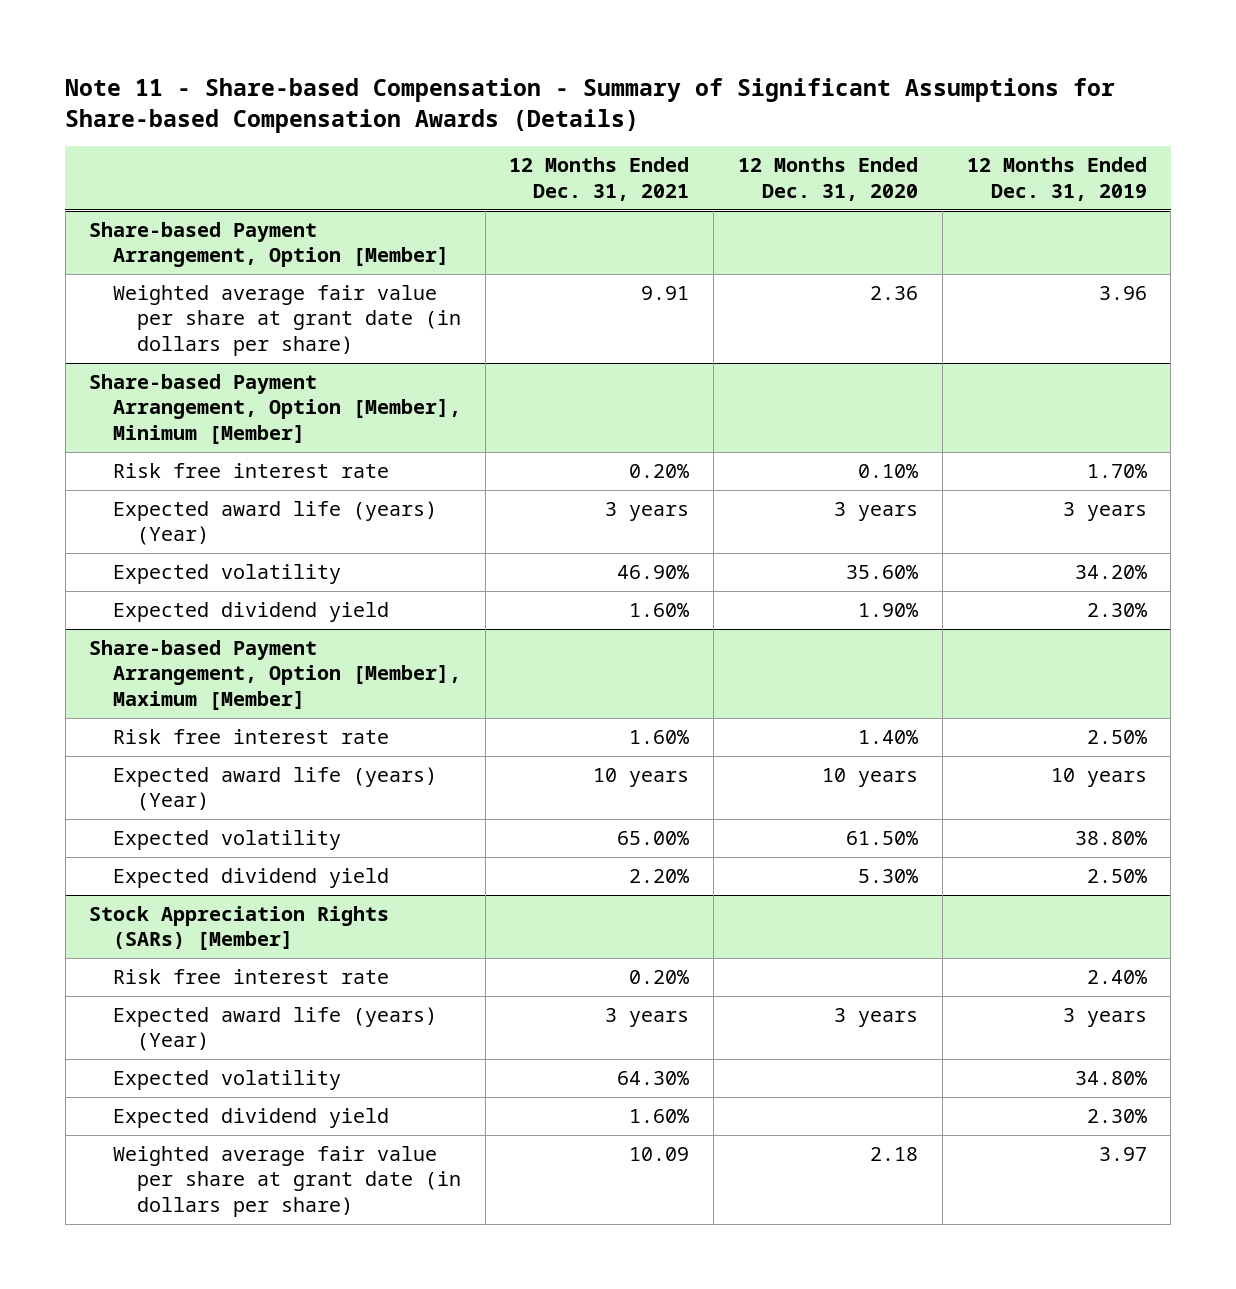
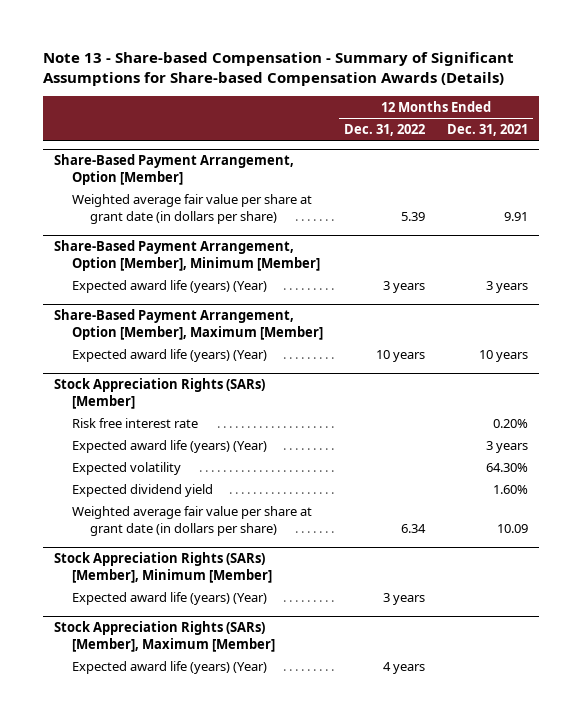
[65,77,1116,133] Note 11 - Share-based Compensation - Summary of Significant Assumptions for Share-based Compensation Awards (Details) -> [42,51,514,87] Note 13 - Share-based Compensation - Summary of Significant Assumptions for Share-based Compensation Awards (Details)
[738,157,919,201] 12 Months Ended Dec. 31, 2020 -> none
[966,157,1147,201] 12 Months Ended Dec. 31, 2019 -> none
none -> [344,123,426,136] Dec. 31, 2022
[89,221,449,268] Share-based Payment Arrangement, Option [Member] -> [53,154,294,186] Share-Based Payment Arrangement, Option [Member]
[112,462,389,478] Risk free interest rate -> none
[89,373,461,444] Share-based Payment Arrangement, Option [Member], Minimum [Member] -> [53,240,320,272] Share-Based Payment Arrangement, Option [Member], Minimum [Member]
[112,563,341,584] Expected volatility -> none
[112,601,389,622] Expected dividend yield -> none
[112,728,389,744] Risk free interest rate -> none
[89,639,461,710] Share-based Payment Arrangement, Option [Member], Maximum [Member] -> [53,309,323,341] Share-Based Payment Arrangement, Option [Member], Maximum [Member]
[112,829,341,850] Expected volatility -> none
[112,867,389,888] Expected dividend yield -> none
none -> [53,552,272,584] Stock Appreciation Rights (SARs) [Member], Minimum [Member]
none -> [71,591,267,605] Expected award life (years) (Year)
none -> [53,621,275,653] Stock Appreciation Rights (SARs) [Member], Maximum [Member]
none -> [71,660,267,674] Expected award life (years) (Year)

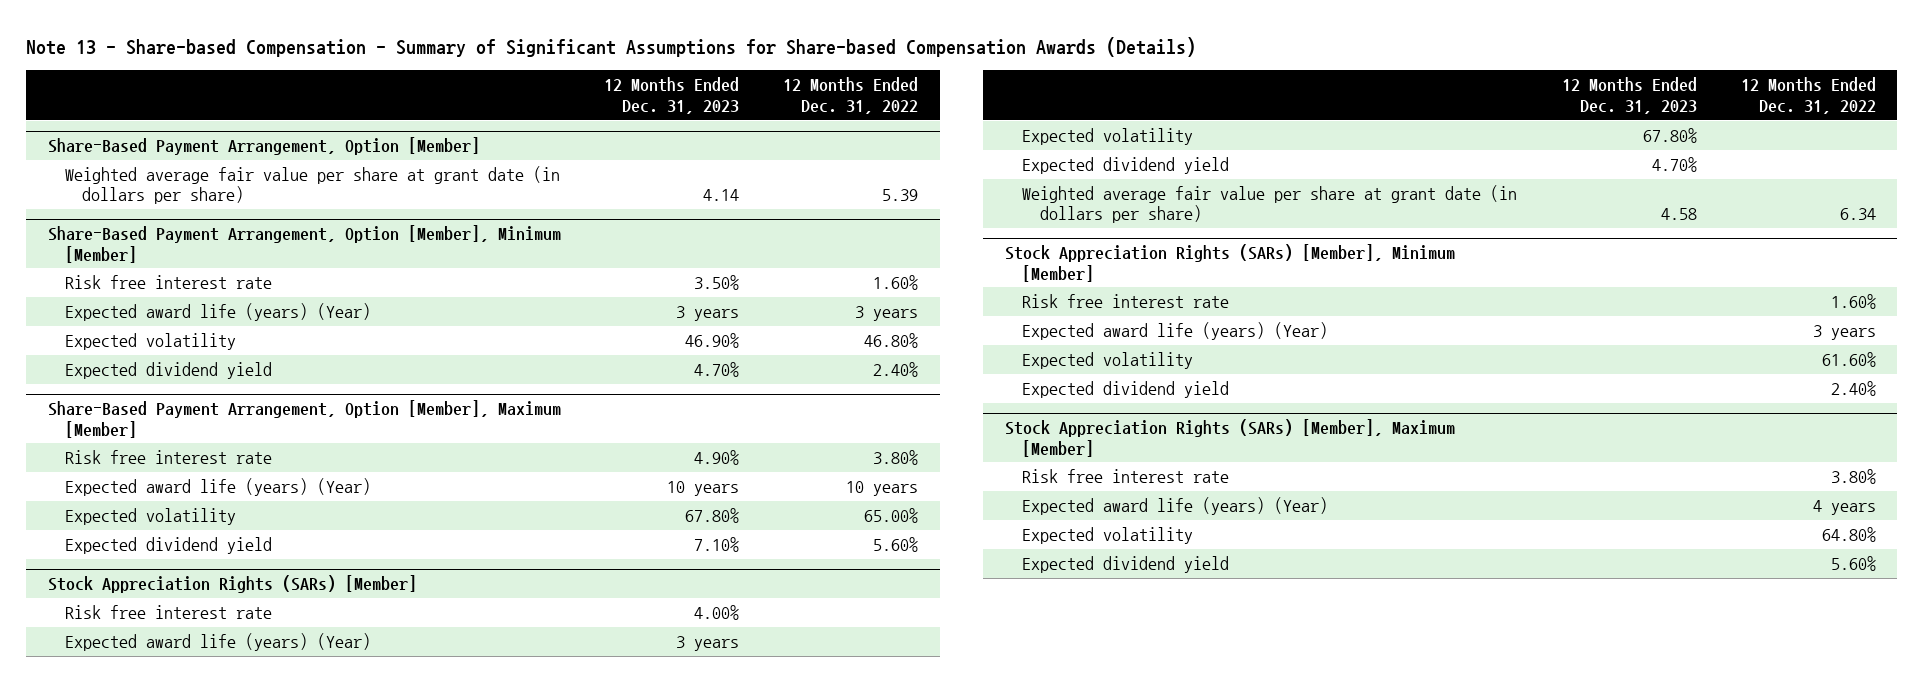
[446,123,528,136] Dec. 31, 2021 -> none
none -> [604,77,740,114] 12 Months Ended Dec. 31, 2023
none -> [64,275,272,290] Risk free interest rate
none -> [64,333,236,351] Expected volatility
none -> [64,362,272,380] Expected dividend yield
none -> [64,450,272,465] Risk free interest rate
none -> [64,508,236,526] Expected volatility
none -> [64,537,272,555] Expected dividend yield
none -> [1022,294,1230,309] Risk free interest rate
none -> [1022,352,1194,370] Expected volatility
none -> [1022,381,1230,399] Expected dividend yield
none -> [1022,469,1230,484] Risk free interest rate
none -> [1022,527,1194,545] Expected volatility
none -> [1022,556,1230,574] Expected dividend yield

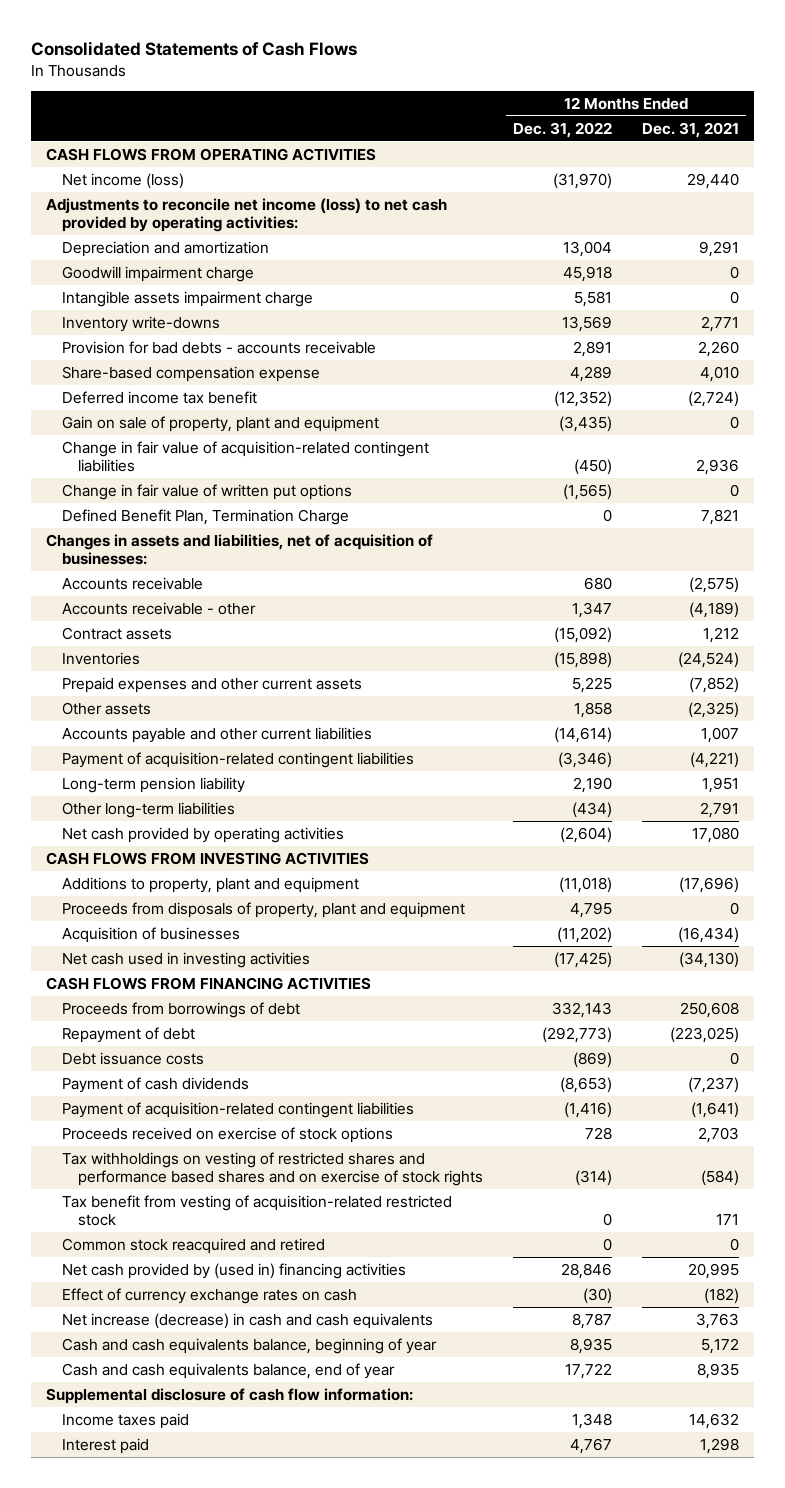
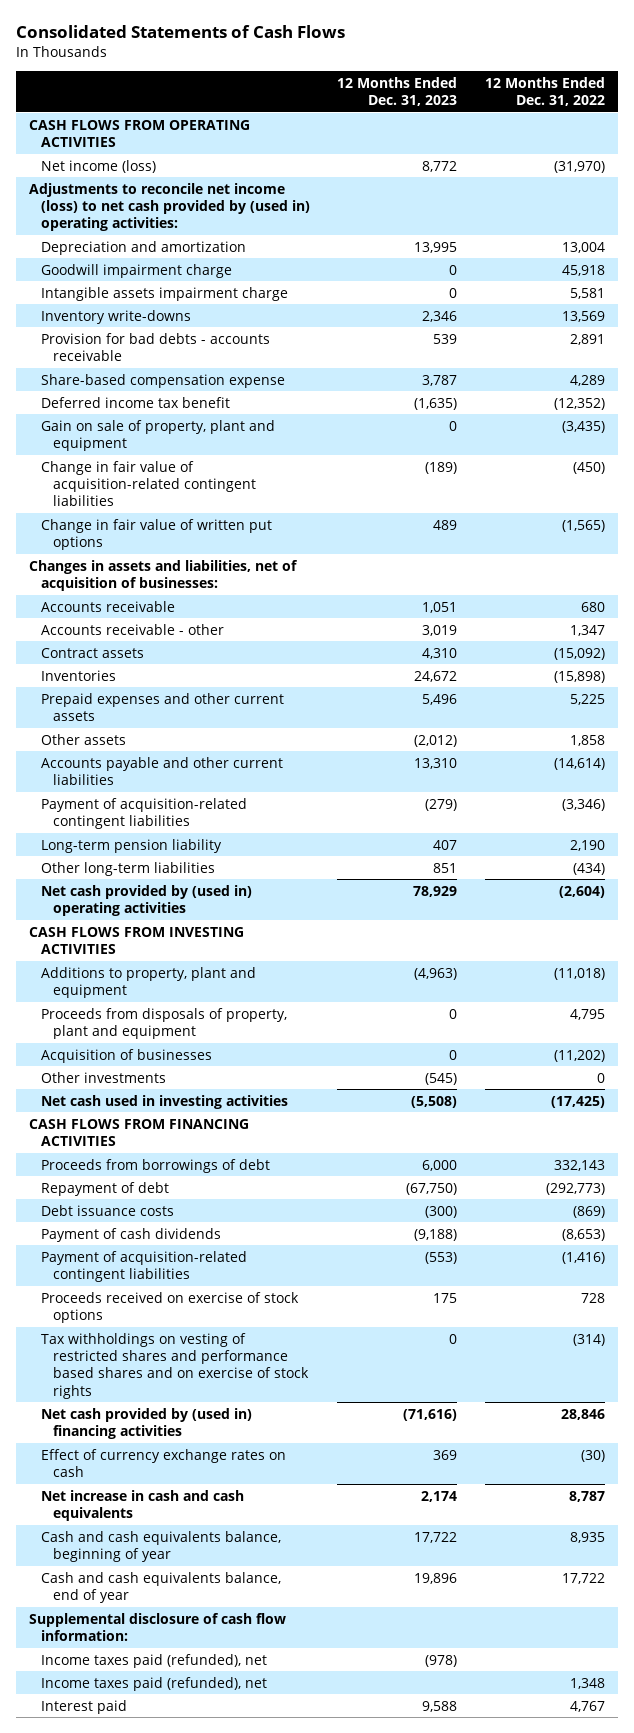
[641,121,739,138] Dec. 31, 2021 -> none
none -> [337,76,458,107] 12 Months Ended Dec. 31, 2023
[45,197,447,232] Adjustments to reconcile net income (loss) to net cash provided by operating activities: -> [29,182,311,232] Adjustments to reconcile net income (loss) to net cash provided by (used in) operating activities:
[62,508,350,525] Defined Benefit Plan, Termination Charge -> none
[62,826,345,843] Net cash provided by operating activities -> [41,884,253,917] Net cash provided by (used in) operating activities
none -> [41,1071,167,1083] Other investments
[62,1194,453,1226] Tax benefit from vesting of acquisition-related restricted stock -> none
[62,1237,326,1254] Common stock reacquired and retired -> none
[62,1312,434,1329] Net increase (decrease) in cash and cash equivalents -> [41,1489,245,1522] Net increase in cash and cash equivalents
none -> [41,1653,268,1668] Income taxes paid (refunded), net
[62,1412,190,1429] Income taxes paid -> [41,1676,268,1691] Income taxes paid (refunded), net

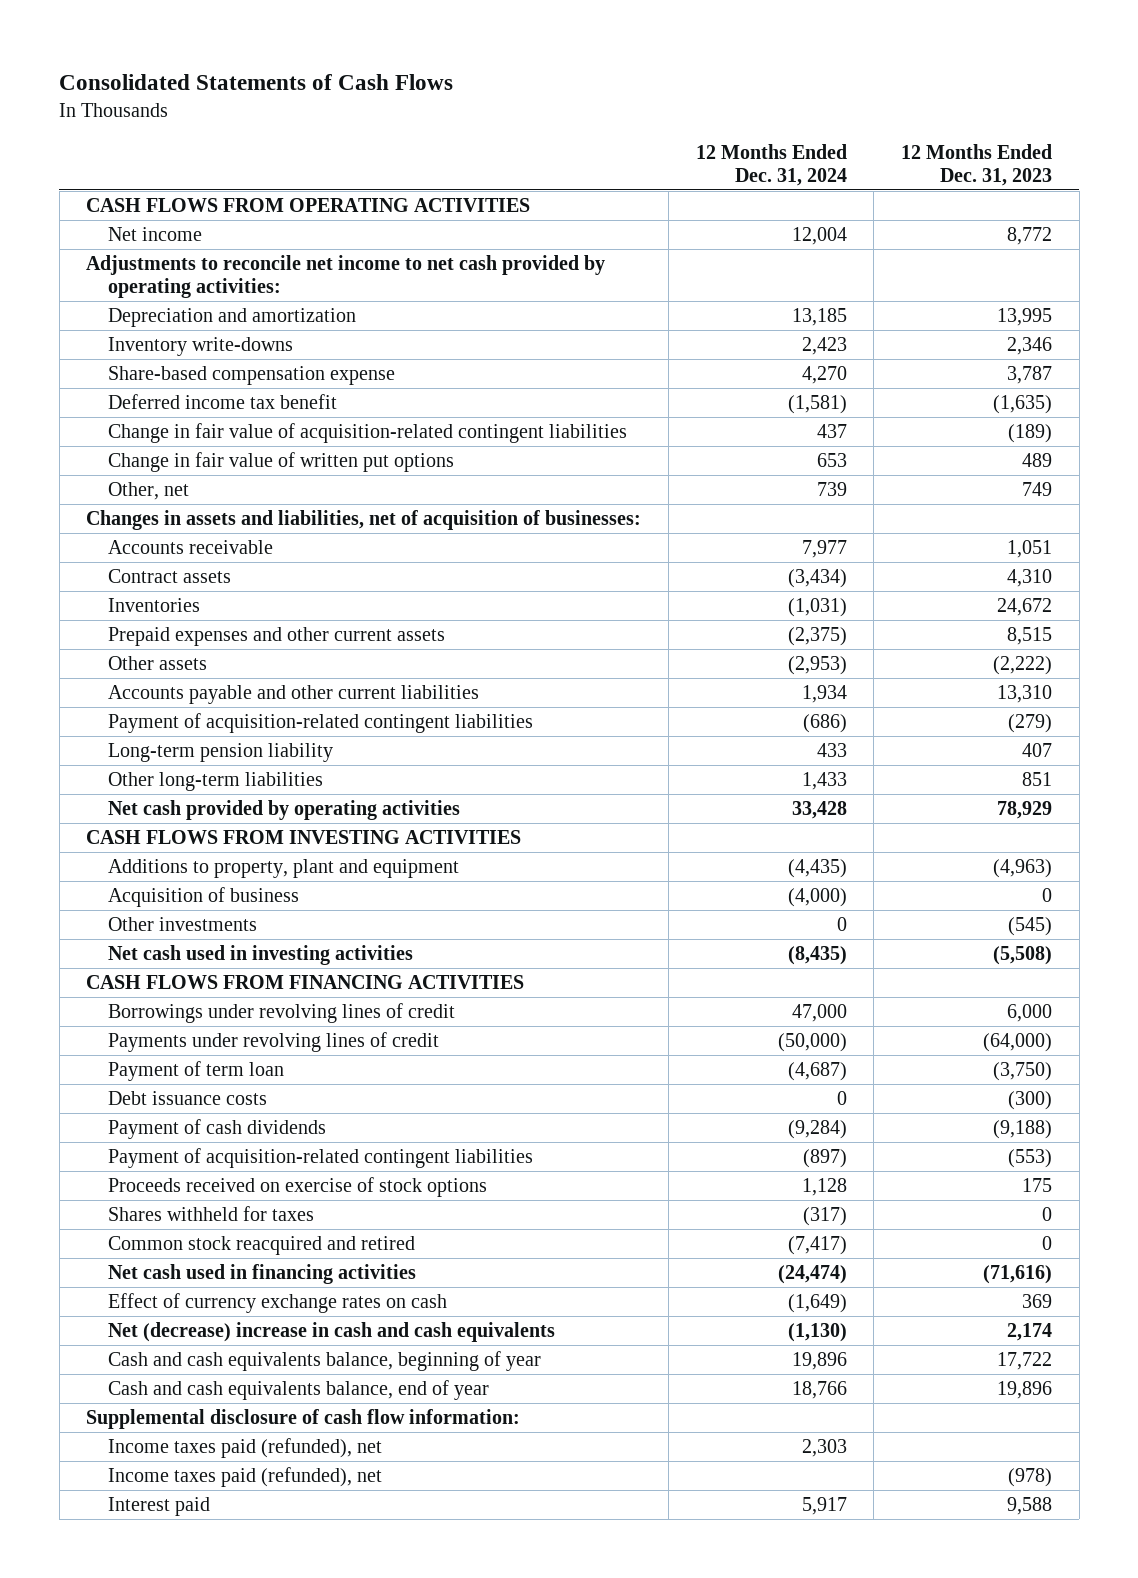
[484,76,605,107] 12 Months Ended Dec. 31, 2022 -> none
none -> [695,143,847,186] 12 Months Ended Dec. 31, 2024
[41,159,157,173] Net income (loss) -> [107,227,202,242] Net income
[29,182,311,232] Adjustments to reconcile net income (loss) to net cash provided by (used in) operating activities: -> [86,255,606,299] Adjustments to reconcile net income to net cash provided by operating activities:
[41,263,233,278] Goodwill impairment charge -> none
[41,286,289,301] Intangible assets impairment charge -> none
[41,332,271,362] Provision for bad debts - accounts receivable -> none
[41,419,276,452] Gain on sale of property, plant and equipment -> none
none -> [107,482,189,501] Other, net
[41,623,225,635] Accounts receivable - other -> none
[422,693,458,705] 5,496 -> [1007,627,1053,646] 8,515
[414,734,458,747] (2,012) -> [993,656,1053,676] (2,222)
[41,884,253,917] Net cash provided by (used in) operating activities -> [107,800,460,821] Net cash provided by operating activities
[41,1007,288,1040] Proceeds from disposals of property, plant and equipment -> none
[41,1048,213,1063] Acquisition of businesses -> [107,887,299,908] Acquisition of business
[41,1158,271,1173] Proceeds from borrowings of debt -> none
[41,1181,170,1196] Repayment of debt -> none
none -> [107,1003,455,1024] Borrowings under revolving lines of credit
none -> [107,1032,439,1053] Payments under revolving lines of credit
none -> [107,1061,284,1082] Payment of term loan
[41,1332,310,1399] Tax withholdings on vesting of restricted shares and performance based shares and on exercise of stock rights -> [107,1206,314,1222] Shares withheld for taxes
none -> [107,1236,415,1256] Common stock reacquired and retired
[41,1407,253,1440] Net cash provided by (used in) financing activities -> [107,1264,416,1285] Net cash used in financing activities
[41,1489,245,1522] Net increase in cash and cash equivalents -> [107,1322,555,1343] Net (decrease) increase in cash and cash equivalents
[41,1653,268,1668] Income taxes paid (refunded), net -> [107,1467,382,1488] Income taxes paid (refunded), net

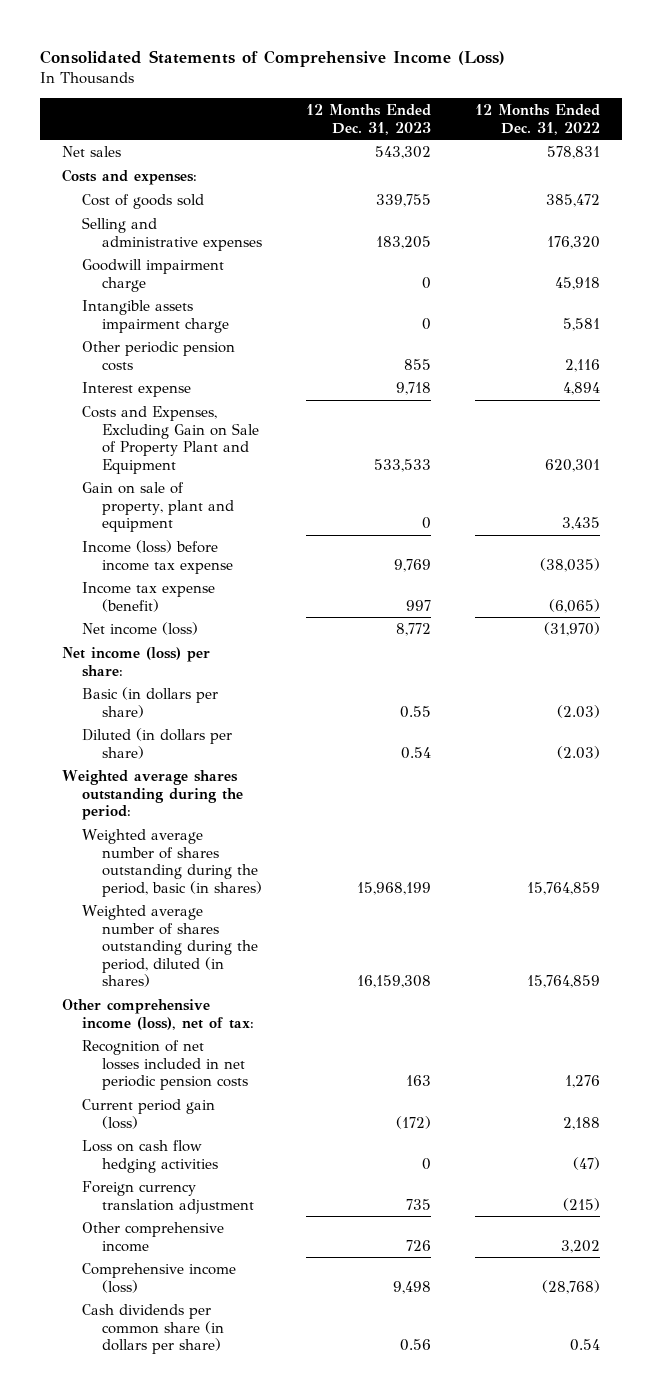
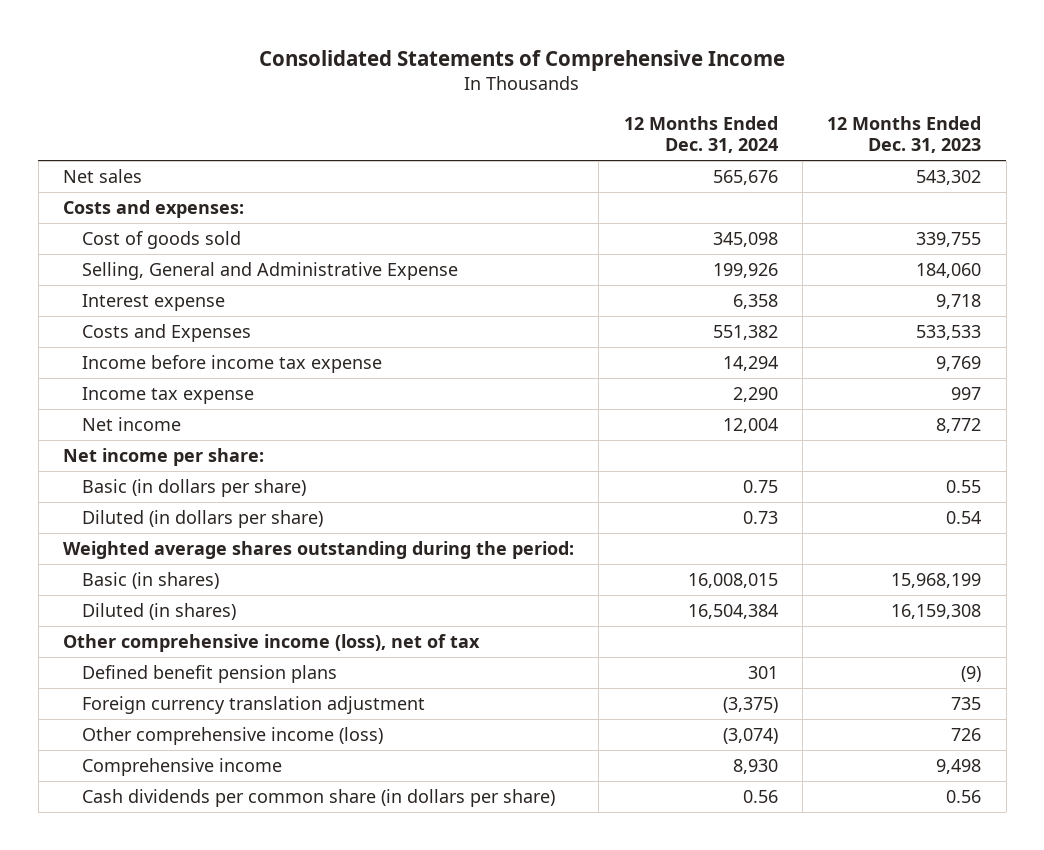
[39,49,505,67] Consolidated Statements of Comprehensive Income (Loss) -> [259,50,786,72] Consolidated Statements of Comprehensive Income
[475,103,601,135] 12 Months Ended Dec. 31, 2022 -> none
none -> [623,116,778,154] 12 Months Ended Dec. 31, 2024
[81,259,224,292] Goodwill impairment charge -> none
[81,300,230,333] Intangible assets impairment charge -> none
[81,341,235,371] Other periodic pension costs -> none
[81,217,263,251] Selling and administrative expenses -> [82,261,459,280] Selling, General and Administrative Expense
[376,235,432,249] 183,205 -> [916,262,982,278] 184,060
[81,482,235,533] Gain on sale of property, plant and equipment -> none
[81,406,260,474] Costs and Expenses, Excluding Gain on Sale of Property Plant and Equipment -> [82,323,252,342] Costs and Expenses
[81,540,234,574] Income (loss) before income tax expense -> [82,354,383,373] Income before income tax expense
[81,582,215,612] Income tax expense (benefit) -> [82,386,255,404] Income tax expense
[81,622,198,636] Net income (loss) -> [82,416,182,431] Net income
[61,647,210,677] Net income (loss) per share: -> [62,447,264,466] Net income per share:
[81,1040,249,1091] Recognition of net losses included in net periodic pension costs -> none
[81,1099,215,1129] Current period gain (loss) -> none
[81,1140,219,1173] Loss on cash flow hedging activities -> none
[81,829,263,897] Weighted average number of shares outstanding during the period, basic (in shares) -> [82,571,220,589] Basic (in shares)
[81,905,259,988] Weighted average number of shares outstanding during the period, diluted (in shares) -> [82,602,237,620] Diluted (in shares)
[61,999,254,1030] Other comprehensive income (loss), net of tax: -> [62,633,480,652] Other comprehensive income (loss), net of tax
none -> [82,664,338,683] Defined benefit pension plans
[81,1222,224,1252] Other comprehensive income -> [82,726,384,745] Other comprehensive income (loss)
[81,1263,236,1293] Comprehensive income (loss) -> [82,757,283,776] Comprehensive income

